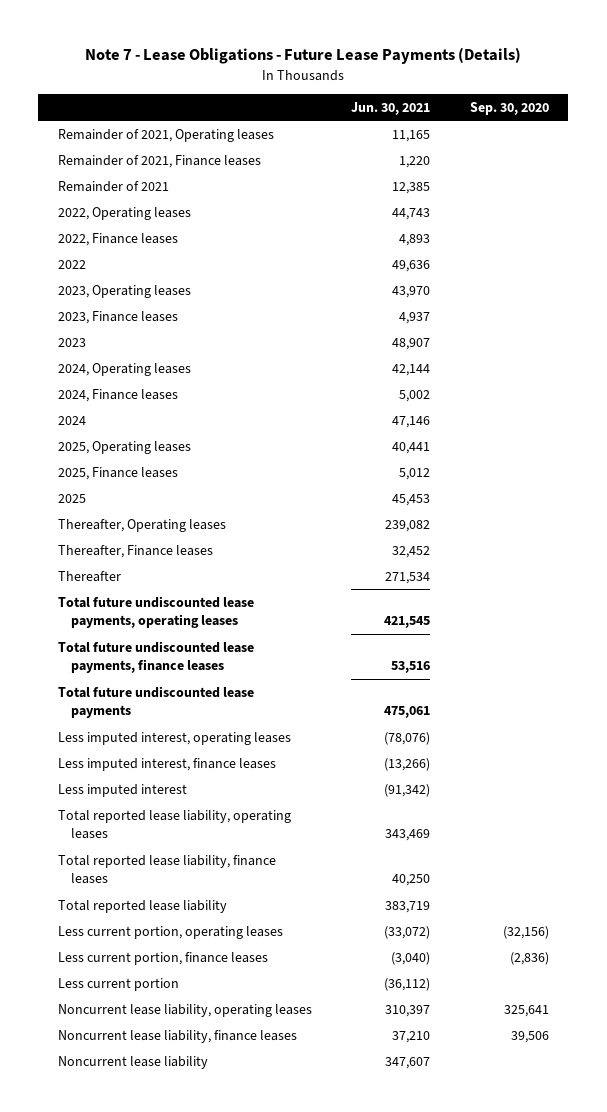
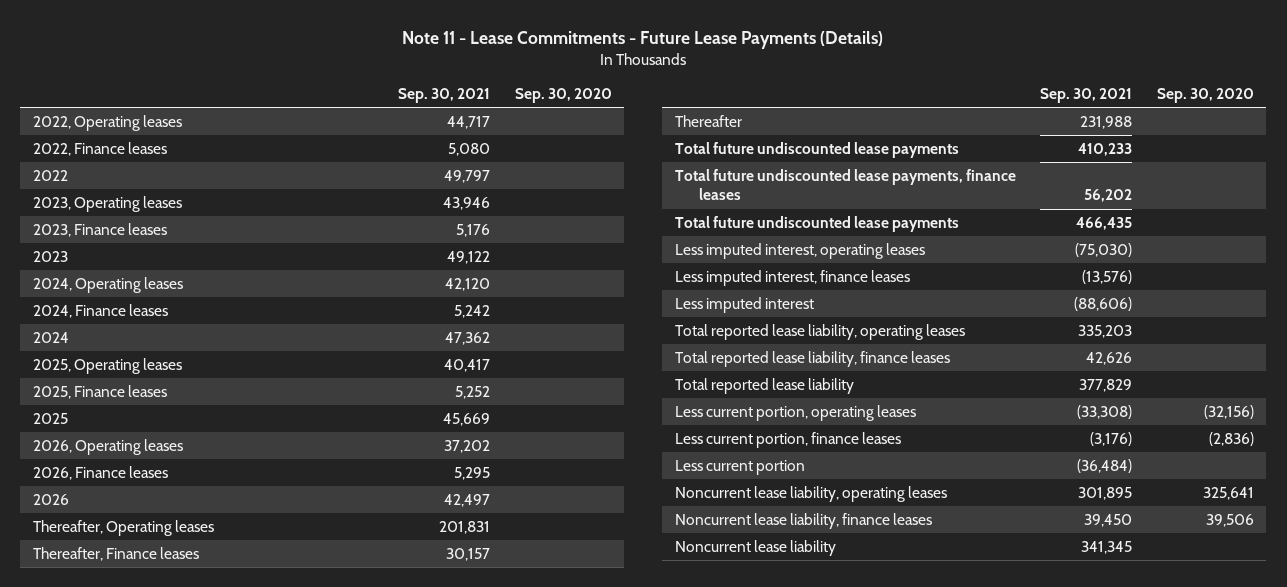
[85,47,522,65] Note 7 - Lease Obligations - Future Lease Payments (Details) -> [402,31,884,50] Note 11 - Lease Commitments - Future Lease Payments (Details)
[351,101,431,115] Jun. 30, 2021 -> none
none -> [398,87,491,103] Sep. 30, 2021
[57,128,274,142] Remainder of 2021, Operating leases -> none
[57,154,261,168] Remainder of 2021, Finance leases -> none
[57,180,169,192] Remainder of 2021 -> none
none -> [32,438,183,455] 2026, Operating leases
none -> [32,465,168,480] 2026, Finance leases
none -> [32,493,69,505] 2026
[57,595,254,629] Total future undiscounted lease payments, operating leases -> [674,141,959,158] Total future undiscounted lease payments

